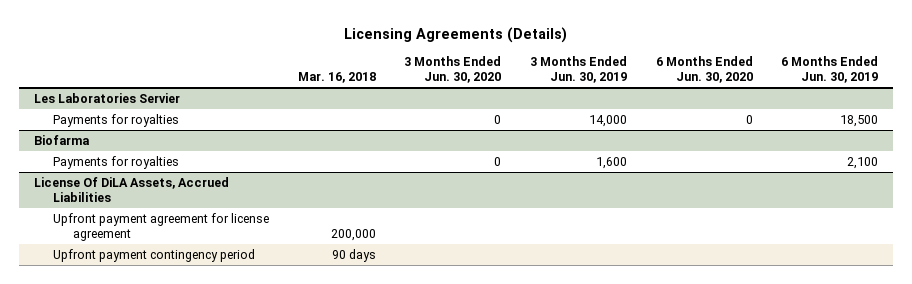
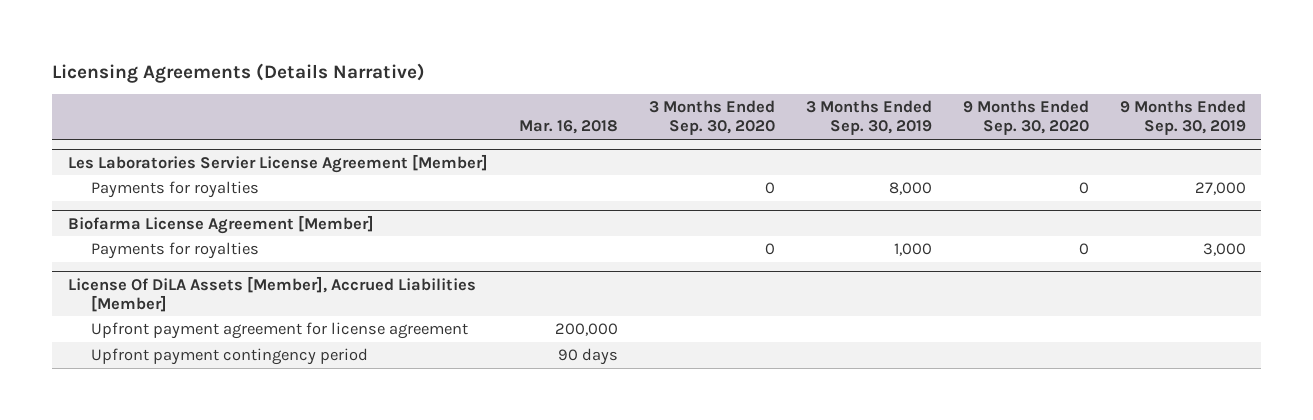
[343,26,567,43] Licensing Agreements (Details) -> [52,62,426,83] Licensing Agreements (Details Narrative)
[404,56,502,83] 3 Months Ended Jun. 30, 2020 -> none
[530,56,628,83] 3 Months Ended Jun. 30, 2019 -> none
[655,56,753,83] 6 Months Ended Jun. 30, 2020 -> none
[781,56,879,83] 6 Months Ended Jun. 30, 2019 -> none
none -> [648,100,775,136] 3 Months Ended Sep. 30, 2020
none -> [805,100,932,136] 3 Months Ended Sep. 30, 2019
none -> [962,100,1089,136] 9 Months Ended Sep. 30, 2020
none -> [1119,100,1246,136] 9 Months Ended Sep. 30, 2019
[33,93,180,104] Les Laboratories Servier -> [67,153,488,173] Les Laboratories Servier License Agreement [Member]
[33,135,90,146] Biofarma -> [67,214,374,234] Biofarma License Agreement [Member]
[33,177,229,202] License Of DiLA Assets, Accrued Liabilities -> [67,275,476,312] License Of DiLA Assets [Member], Accrued Liabilities [Member]

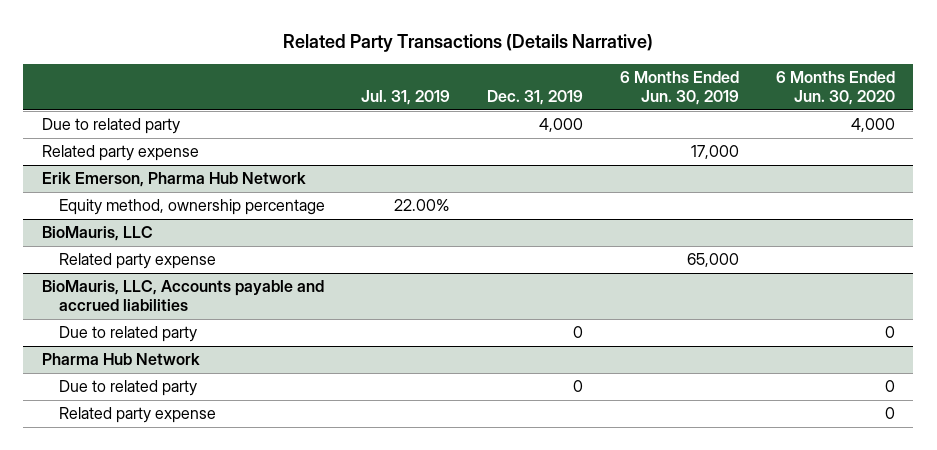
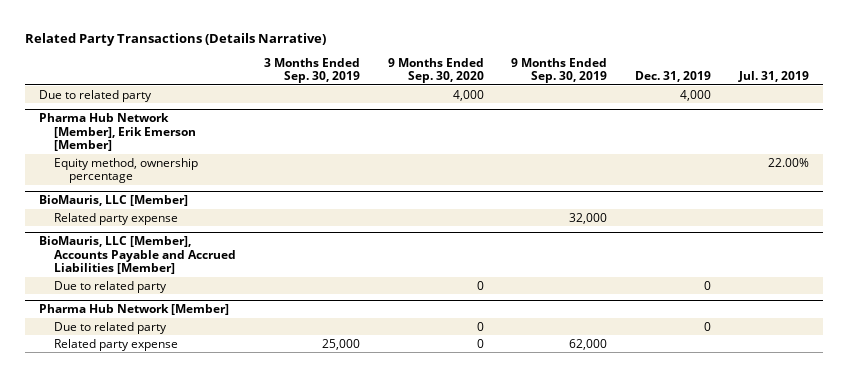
[620,70,740,106] 6 Months Ended Jun. 30, 2019 -> none
[776,70,896,106] 6 Months Ended Jun. 30, 2020 -> none
none -> [263,57,360,84] 3 Months Ended Sep. 30, 2019
none -> [387,57,484,84] 9 Months Ended Sep. 30, 2020
none -> [511,57,608,84] 9 Months Ended Sep. 30, 2019
[41,145,199,162] Related party expense -> none
[41,172,306,188] Erik Emerson, Pharma Hub Network -> [38,113,197,152] Pharma Hub Network [Member], Erik Emerson [Member]
[41,226,153,242] BioMauris, LLC -> [38,195,188,207] BioMauris, LLC [Member]
[41,280,324,312] BioMauris, LLC, Accounts payable and accrued liabilities -> [38,236,237,275] BioMauris, LLC [Member], Accounts Payable and Accrued Liabilities [Member]
[41,353,200,366] Pharma Hub Network -> [38,304,229,316] Pharma Hub Network [Member]

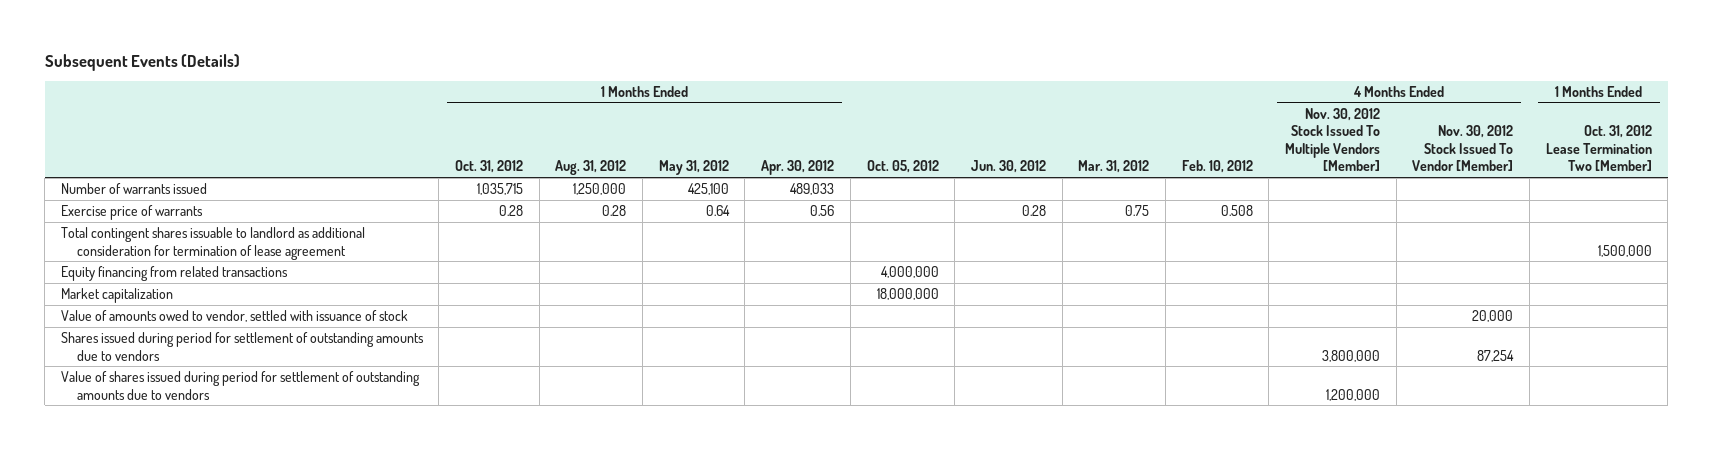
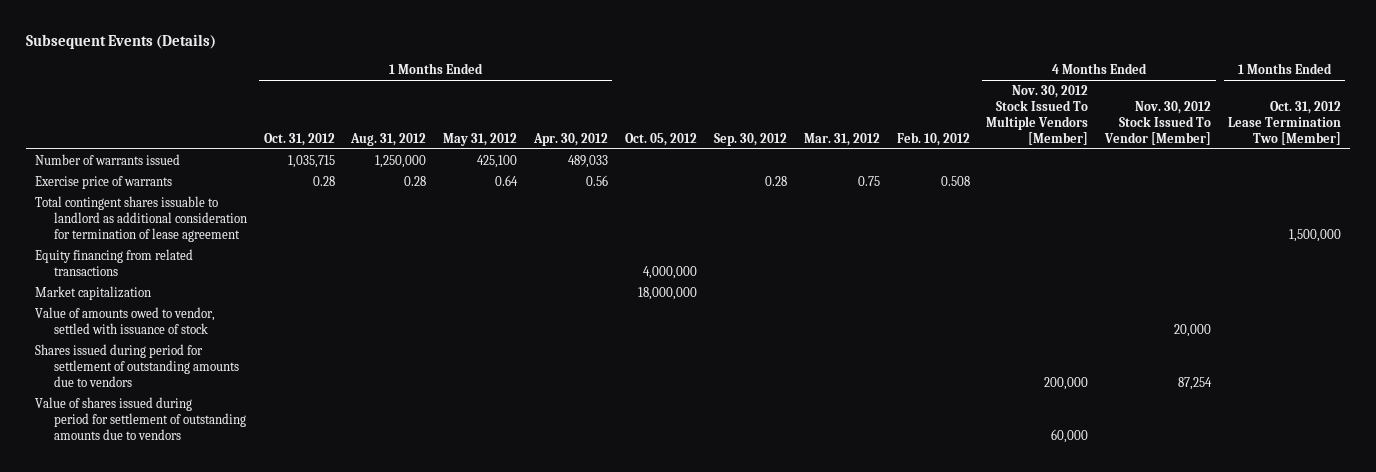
[970,160,1046,174] Jun. 30, 2012 -> none
none -> [713,132,787,146] Sep. 30, 2012
[1321,349,1380,362] 3,800,000 -> [1044,376,1089,390] 200,000
[1325,388,1380,401] 1,200,000 -> [1051,428,1089,443] 60,000

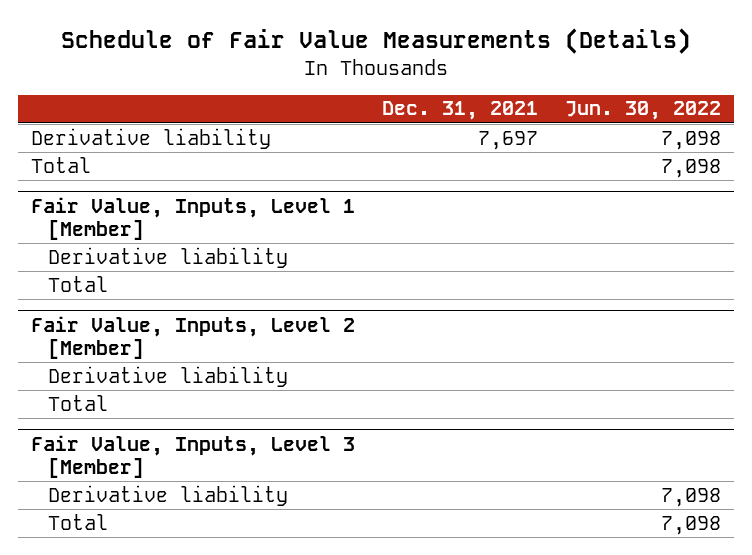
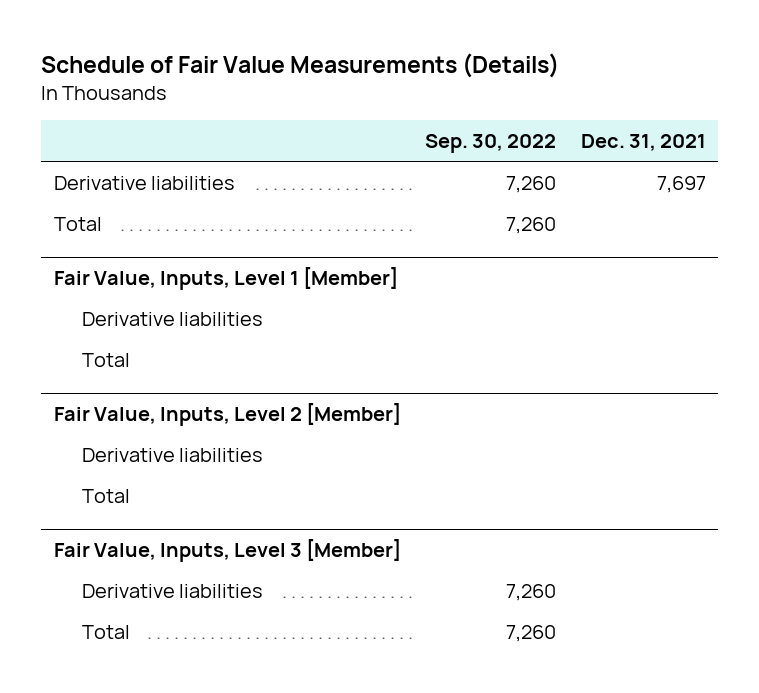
[564,101,721,121] Jun. 30, 2022 -> none
none -> [425,134,557,154] Sep. 30, 2022
[31,127,272,149] Derivative liability -> [53,175,235,190] Derivative liabilities
[47,246,288,268] Derivative liability -> [82,311,264,326] Derivative liabilities
[47,365,288,387] Derivative liability -> [82,447,264,462] Derivative liabilities
[47,484,288,506] Derivative liability -> [82,583,264,598] Derivative liabilities

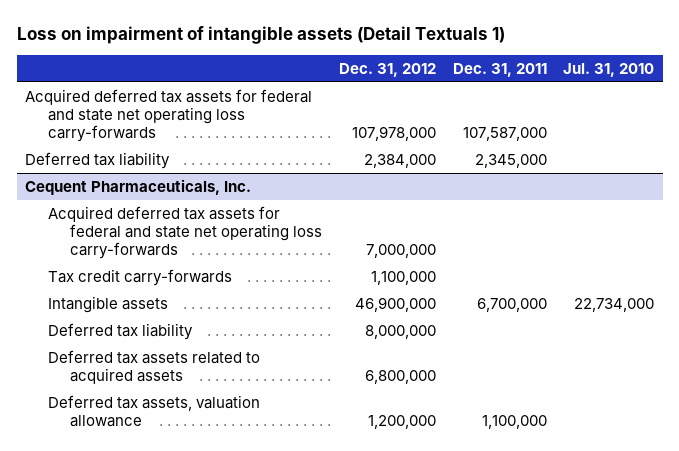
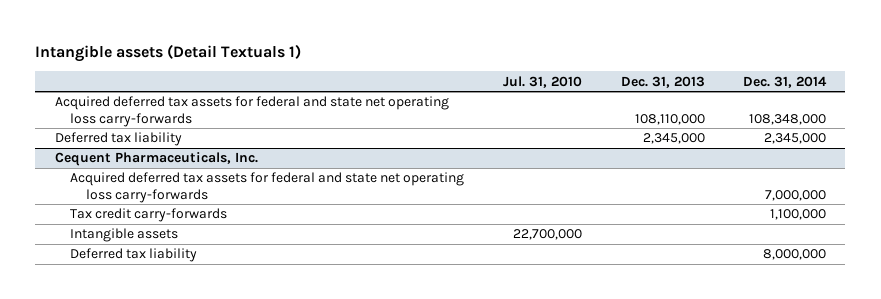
[16,25,505,44] Loss on impairment of intangible assets (Detail Textuals 1) -> [35,44,302,63] Intangible assets (Detail Textuals 1)
[338,62,436,77] Dec. 31, 2012 -> none
[452,62,547,77] Dec. 31, 2011 -> none
none -> [620,75,705,88] Dec. 31, 2013
none -> [743,75,828,88] Dec. 31, 2014
[574,297,655,312] 22,734,000 -> [513,229,583,241] 22,700,000
[47,349,260,384] Deferred tax assets related to acquired assets -> none
[47,394,260,427] Deferred tax assets, valuation allowance -> none

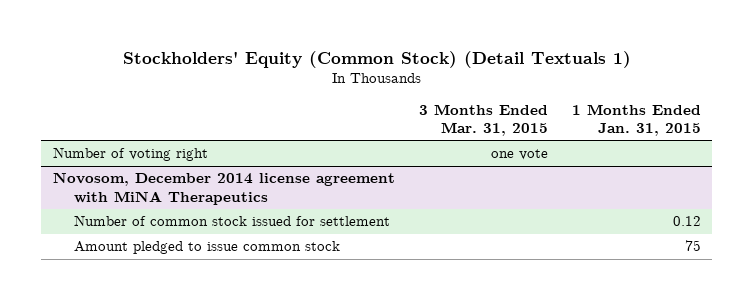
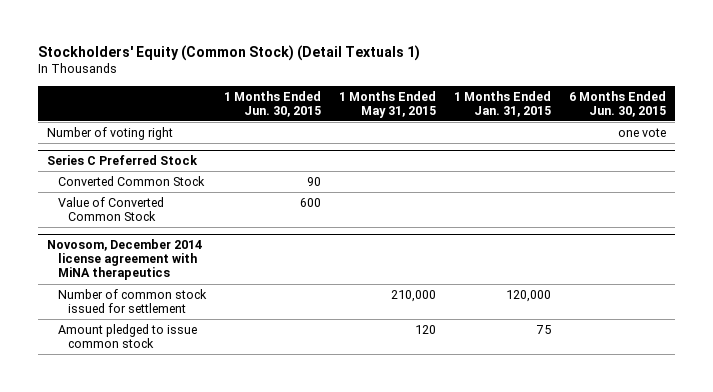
[418,103,548,136] 3 Months Ended Mar. 31, 2015 -> none
none -> [223,90,321,117] 1 Months Ended Jun. 30, 2015
none -> [338,90,436,118] 1 Months Ended May 31, 2015
none -> [569,90,667,117] 6 Months Ended Jun. 30, 2015
none -> [46,154,198,165] Series C Preferred Stock
none -> [57,175,205,186] Converted Common Stock
none -> [57,196,164,222] Value of Converted Common Stock
[53,172,396,205] Novosom, December 2014 license agreement with MiNA Therapeutics -> [46,238,202,281] Novosom, December 2014 license agreement with MiNA therapeutics
[672,216,701,227] 0.12 -> [506,289,552,302] 120,000

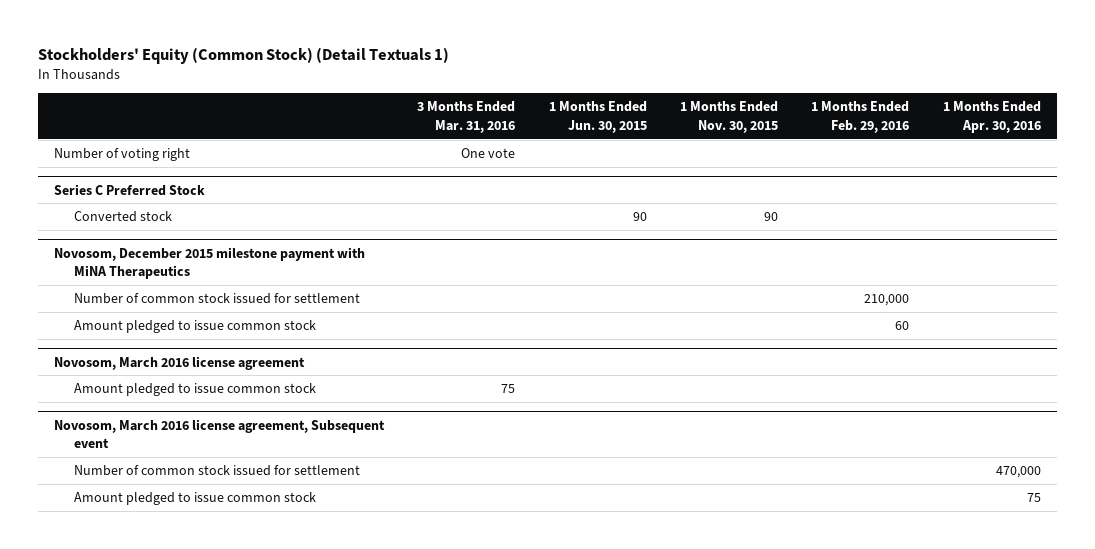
[338,90,436,118] 1 Months Ended May 31, 2015 -> none
[454,90,552,117] 1 Months Ended Jan. 31, 2015 -> none
[569,90,667,117] 6 Months Ended Jun. 30, 2015 -> none
none -> [417,101,516,133] 3 Months Ended Mar. 31, 2016
none -> [680,101,779,133] 1 Months Ended Nov. 30, 2015
none -> [811,101,910,133] 1 Months Ended Feb. 29, 2016
none -> [942,101,1041,133] 1 Months Ended Apr. 30, 2016
[57,196,164,222] Value of Converted Common Stock -> none
[46,238,202,281] Novosom, December 2014 license agreement with MiNA therapeutics -> none
[57,288,207,314] Number of common stock issued for settlement -> none
[57,323,197,349] Amount pledged to issue common stock -> none
[57,175,205,186] Converted Common Stock -> [74,211,173,223] Converted stock
none -> [54,246,366,279] Novosom, December 2015 milestone payment with MiNA Therapeutics
none -> [74,293,361,305] Number of common stock issued for settlement
none -> [74,320,317,334] Amount pledged to issue common stock
none -> [54,355,306,370] Novosom, March 2016 license agreement
none -> [74,383,317,397] Amount pledged to issue common stock
none -> [54,418,386,448] Novosom, March 2016 license agreement, Subsequent event
none -> [74,465,361,477] Number of common stock issued for settlement
none -> [74,492,317,506] Amount pledged to issue common stock

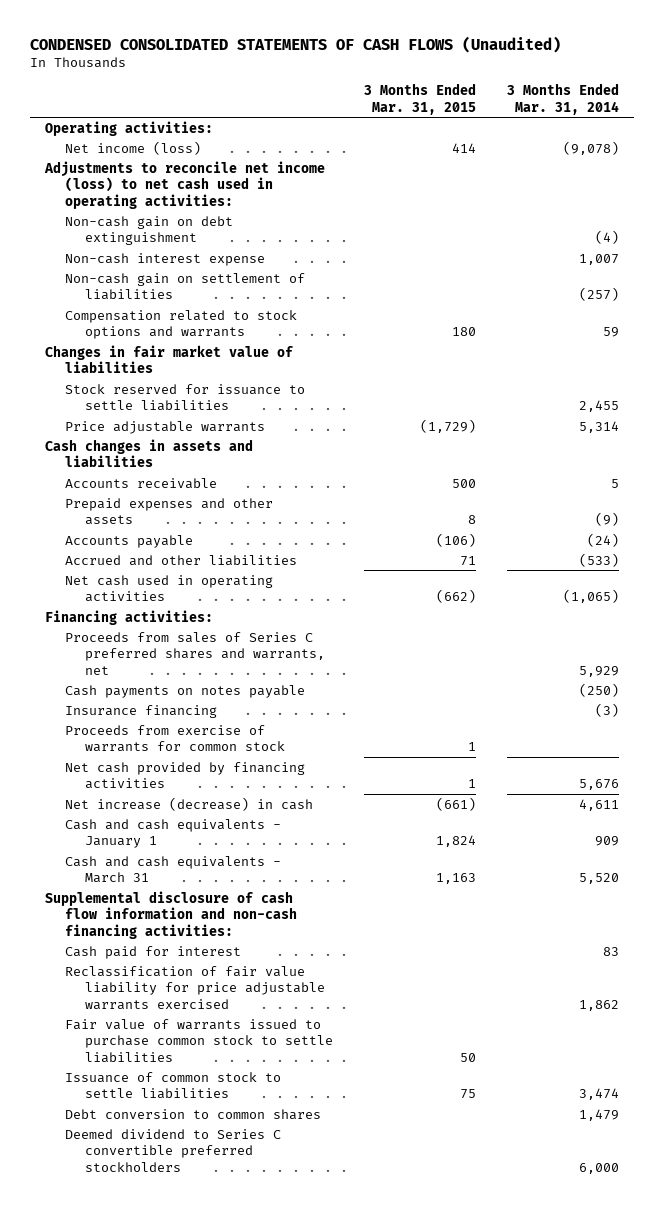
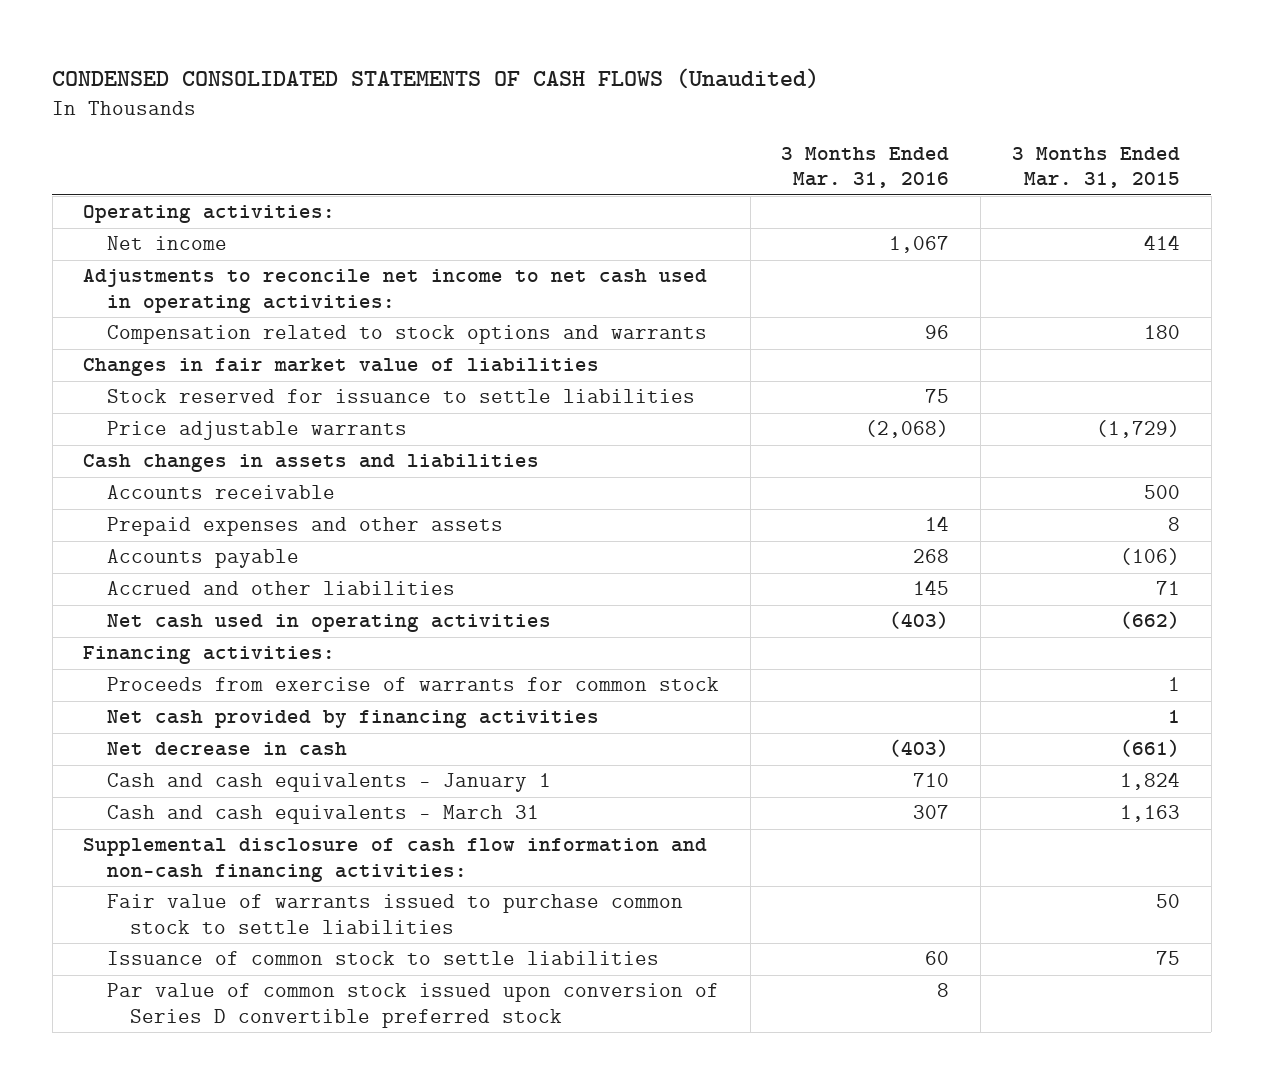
[506,82,619,115] 3 Months Ended Mar. 31, 2014 -> none
none -> [781,146,950,189] 3 Months Ended Mar. 31, 2016
[65,215,234,246] Non-cash gain on debt extinguishment -> none
[65,252,266,266] Non-cash interest expense -> none
[65,272,306,301] Non-cash gain on settlement of liabilities -> none
[65,140,202,155] Net income (loss) -> [106,236,227,251] Net income
[44,160,326,209] Adjustments to reconcile net income (loss) to net cash used in operating activities: -> [83,269,708,314] Adjustments to reconcile net income to net cash used in operating activities:
[65,631,325,675] Proceeds from sales of Series C preferred shares and warrants, net -> none
[65,684,306,698] Cash payments on notes payable -> none
[65,704,218,718] Insurance financing -> none
[65,796,314,811] Net increase (decrease) in cash -> [106,742,347,757] Net decrease in cash
[65,945,242,959] Cash paid for interest -> none
[65,965,325,1010] Reclassification of fair value liability for price adjustable warrants exercised -> none
[65,1108,322,1120] Debt conversion to common shares -> none
[65,1128,282,1172] Deemed dividend to Series C convertible preferred stockholders -> none
none -> [106,983,719,1029] Par value of common stock issued upon conversion of Series D convertible preferred stock

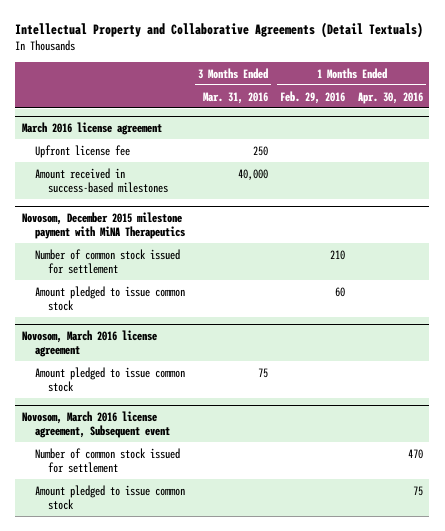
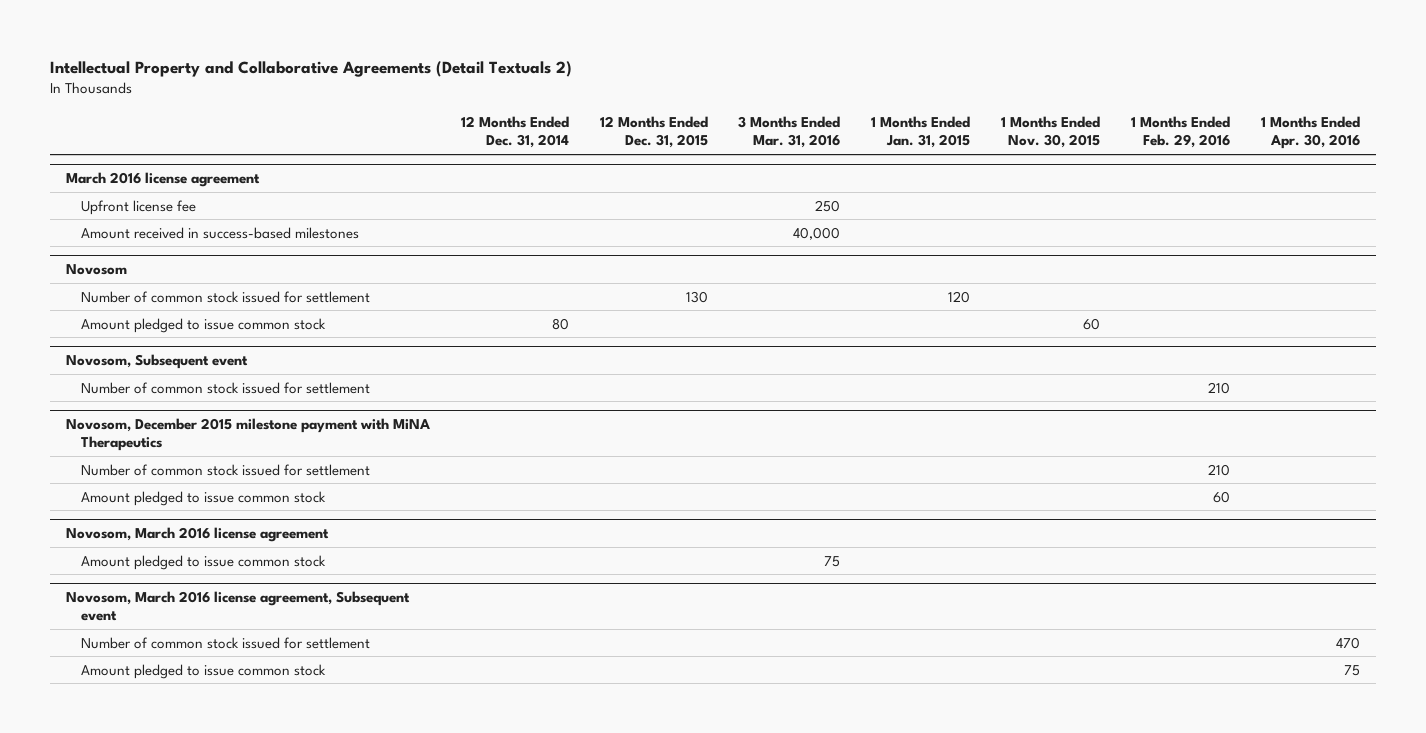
[15,21,424,38] Intellectual Property and Collaborative Agreements (Detail Textuals) -> [50,61,573,78] Intellectual Property and Collaborative Agreements (Detail Textuals 2)
none -> [460,115,569,149] 12 Months Ended Dec. 31, 2014
none -> [599,115,708,149] 12 Months Ended Dec. 31, 2015
none -> [871,115,971,149] 1 Months Ended Jan. 31, 2015
none -> [1001,115,1101,149] 1 Months Ended Nov. 30, 2015
none -> [65,263,127,275] Novosom
none -> [80,290,370,303] Number of common stock issued for settlement
none -> [80,317,326,333] Amount pledged to issue common stock
none -> [65,353,248,369] Novosom, Subsequent event
none -> [80,381,370,394] Number of common stock issued for settlement

